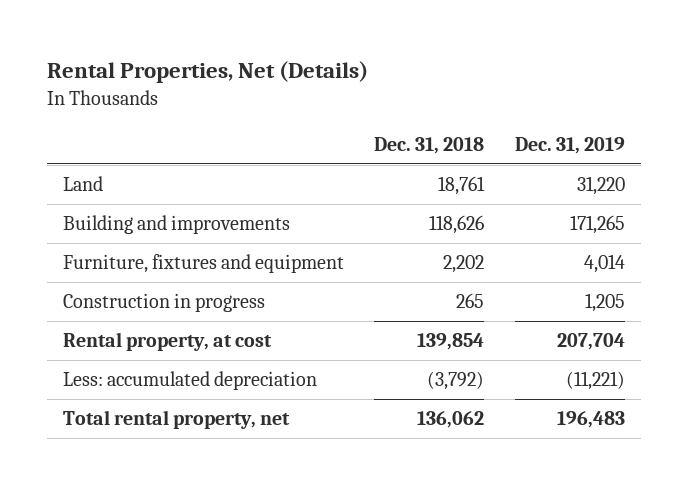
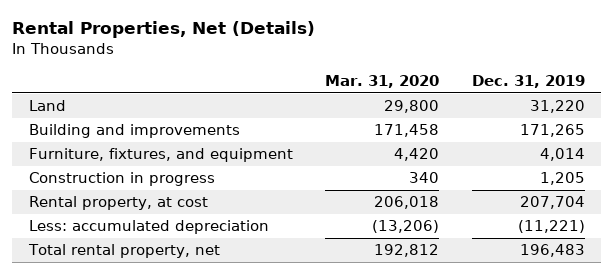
[374,136,485,154] Dec. 31, 2018 -> none
none -> [325,74,440,88] Mar. 31, 2020
[62,254,344,274] Furniture, fixtures and equipment -> [28,148,293,163] Furniture, fixtures, and equipment

